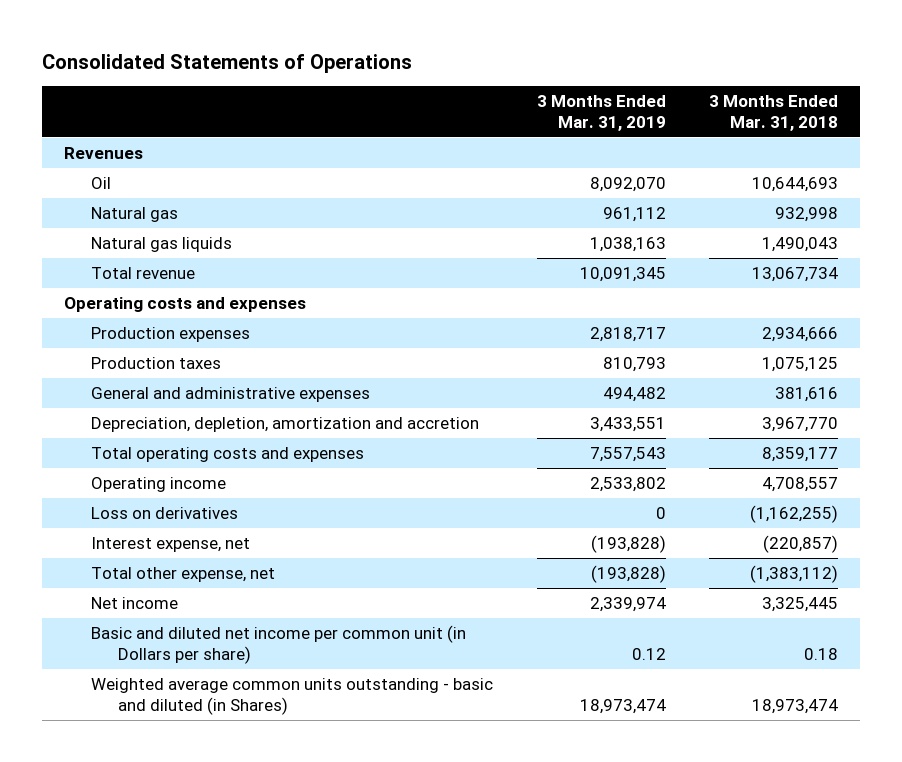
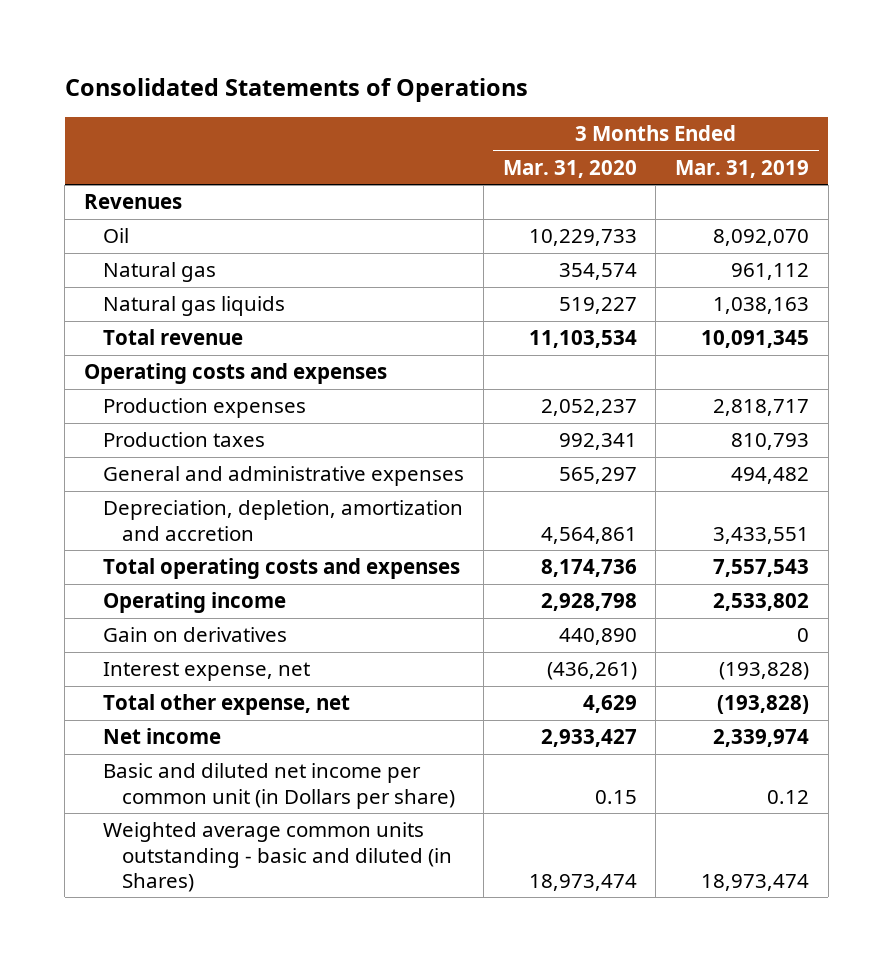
[709,95,839,132] 3 Months Ended Mar. 31, 2018 -> none
none -> [502,159,637,178] Mar. 31, 2020
[91,507,239,520] Loss on derivatives -> [103,627,288,643] Gain on derivatives

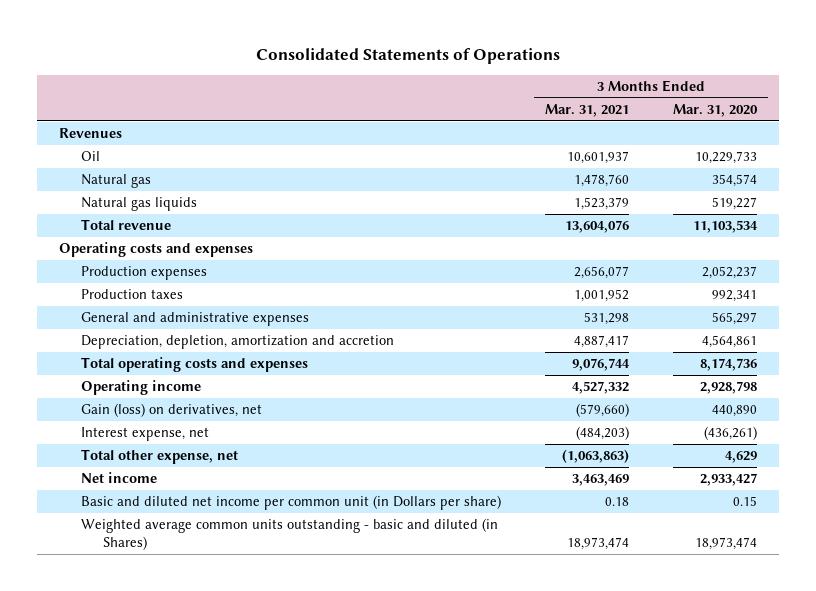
[675,159,810,178] Mar. 31, 2019 -> none
none -> [544,104,629,118] Mar. 31, 2021
[103,627,288,643] Gain on derivatives -> [81,403,263,418] Gain (loss) on derivatives, net

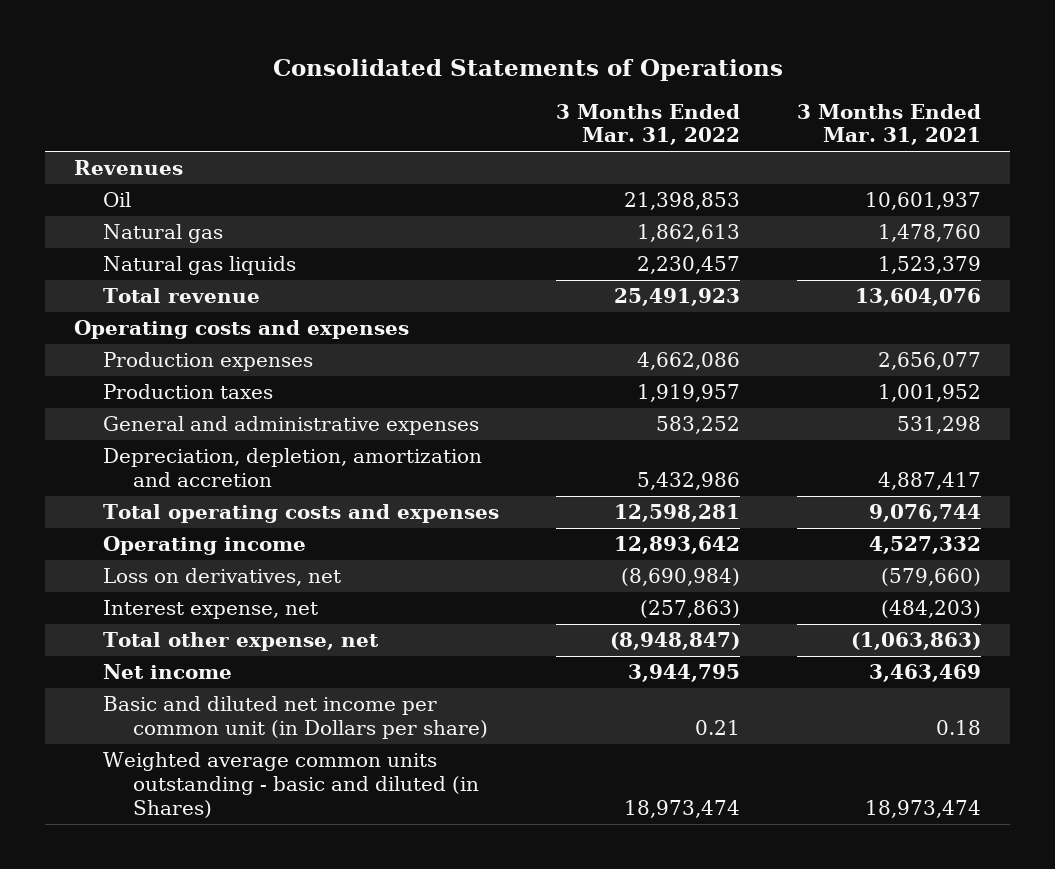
[672,104,758,118] Mar. 31, 2020 -> none
none -> [556,103,741,146] 3 Months Ended Mar. 31, 2022
[81,403,263,418] Gain (loss) on derivatives, net -> [103,568,342,587] Loss on derivatives, net

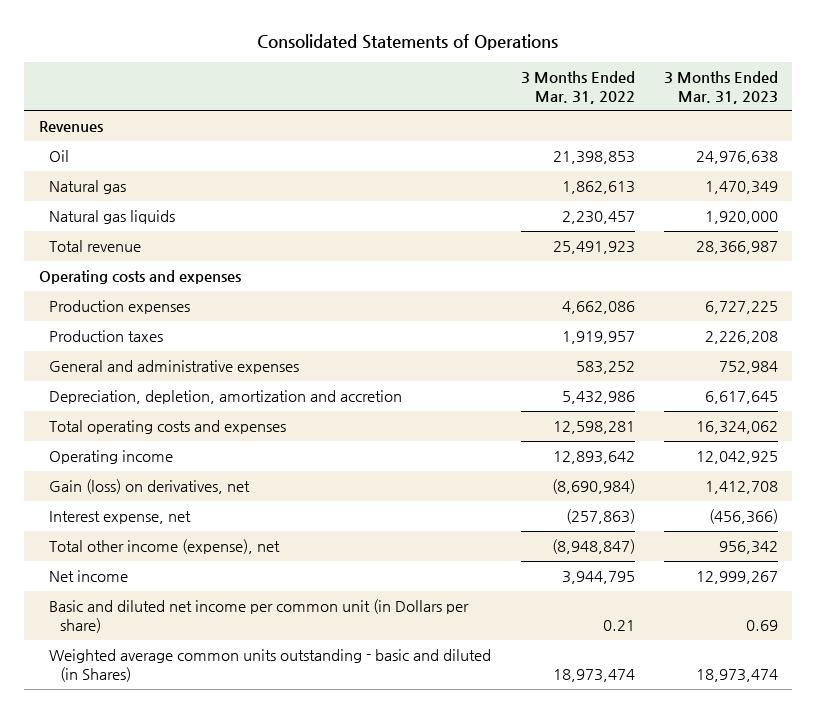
[797,103,982,146] 3 Months Ended Mar. 31, 2021 -> none
none -> [663,70,778,104] 3 Months Ended Mar. 31, 2023
[103,568,342,587] Loss on derivatives, net -> [49,478,251,494] Gain (loss) on derivatives, net
[103,632,380,652] Total other expense, net -> [49,538,281,554] Total other income (expense), net

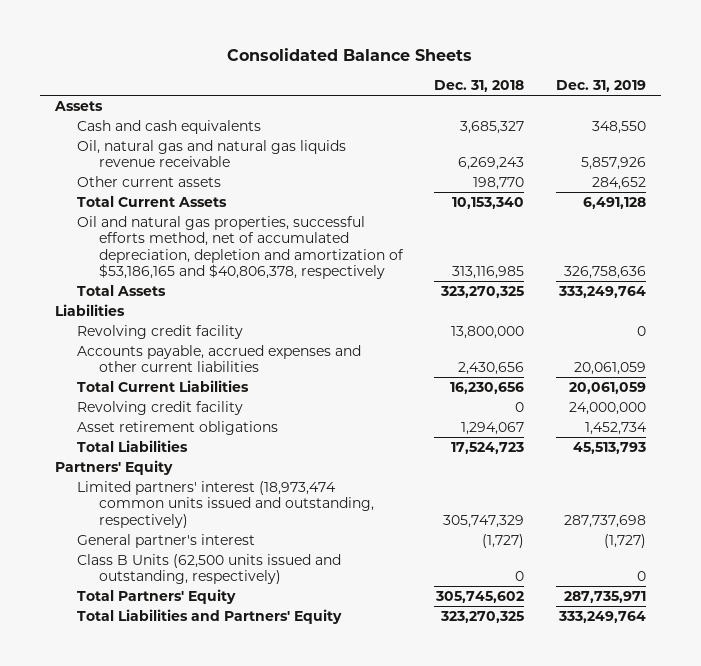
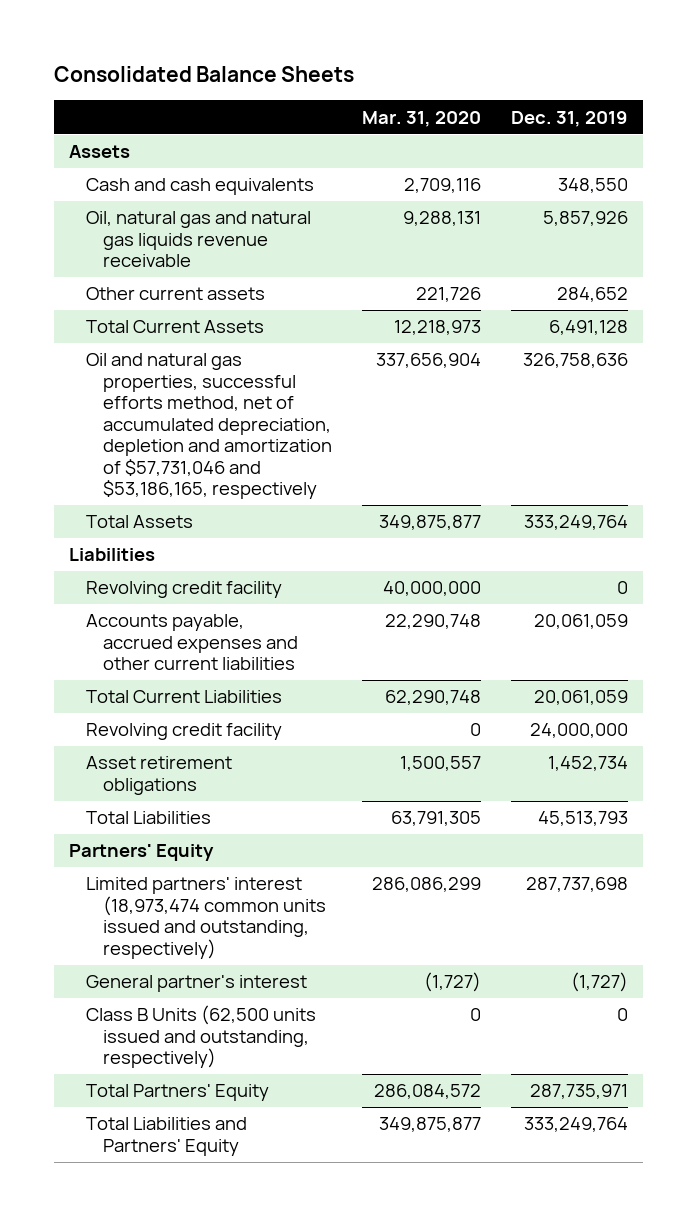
[434,80,525,93] Dec. 31, 2018 -> none
none -> [362,110,482,127] Mar. 31, 2020
[77,215,405,280] Oil and natural gas properties, successful efforts method, net of accumulated depreciation, depletion and amortization of $53,186,165 and $40,806,378, respectively -> [85,353,332,500] Oil and natural gas properties, successful efforts method, net of accumulated depreciation, depletion and amortization of $57,731,046 and $53,186,165, respectively

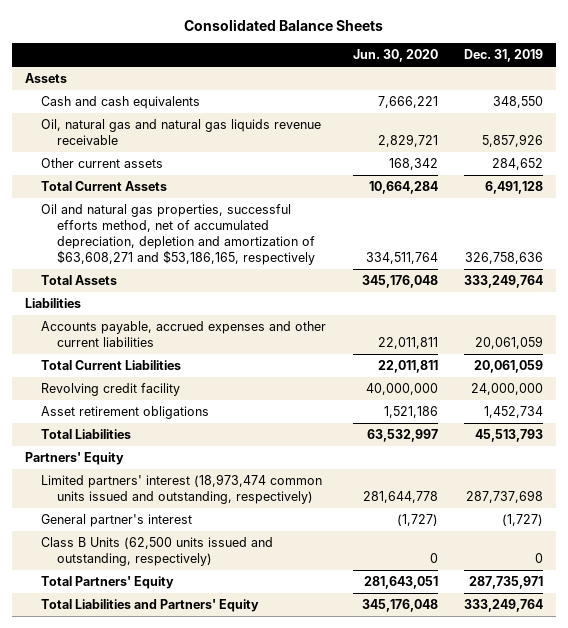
[362,110,482,127] Mar. 31, 2020 -> none
none -> [352,49,438,63] Jun. 30, 2020
[85,353,332,500] Oil and natural gas properties, successful efforts method, net of accumulated depreciation, depletion and amortization of $57,731,046 and $53,186,165, respectively -> [41,203,316,265] Oil and natural gas properties, successful efforts method, net of accumulated depreciation, depletion and amortization of $63,608,271 and $53,186,165, respectively
[85,581,282,599] Revolving credit facility -> none

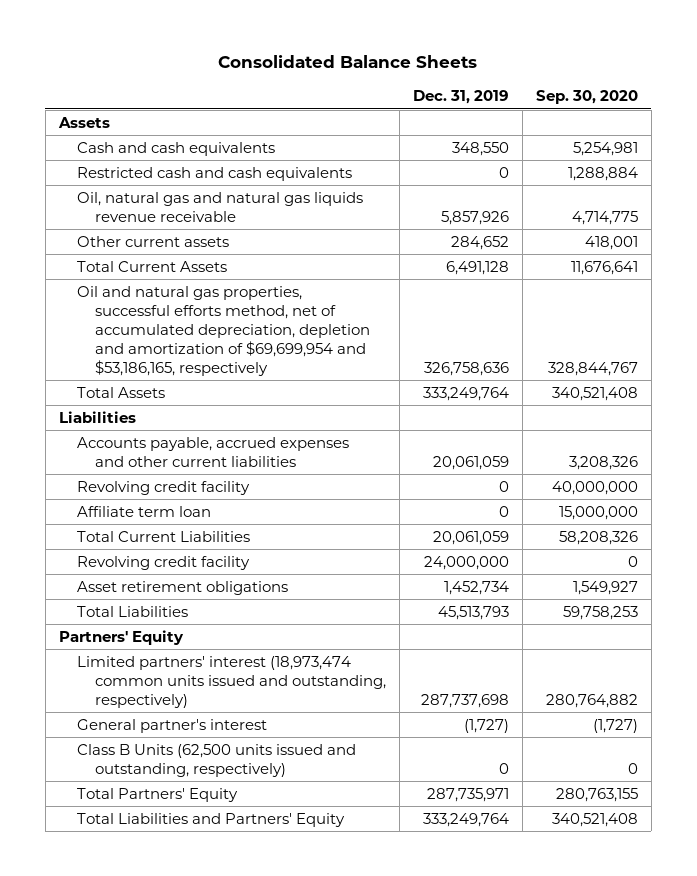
[352,49,438,63] Jun. 30, 2020 -> none
none -> [535,90,638,105] Sep. 30, 2020
none -> [76,166,352,181] Restricted cash and cash equivalents
[41,203,316,265] Oil and natural gas properties, successful efforts method, net of accumulated depreciation, depletion and amortization of $63,608,271 and $53,186,165, respectively -> [76,285,371,376] Oil and natural gas properties, successful efforts method, net of accumulated depreciation, depletion and amortization of $69,699,954 and $53,186,165, respectively
none -> [76,480,250,495] Revolving credit facility
none -> [76,505,211,517] Affiliate term loan

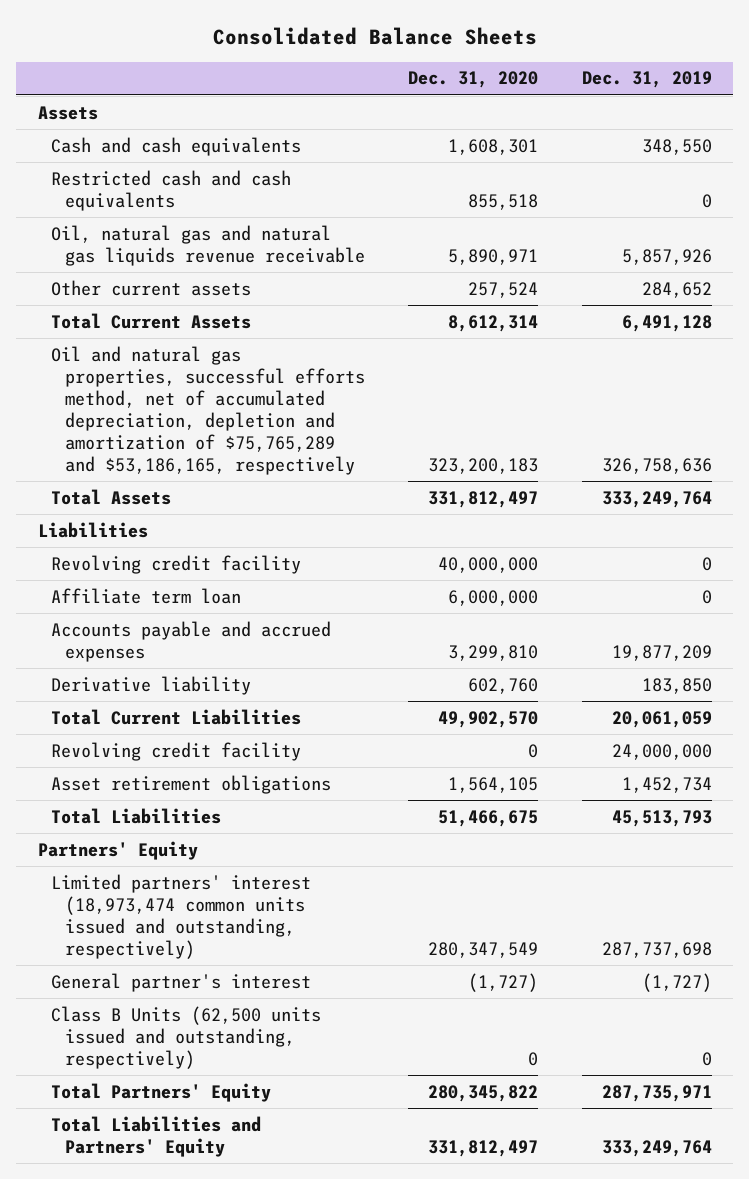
[535,90,638,105] Sep. 30, 2020 -> none
none -> [408,71,539,89] Dec. 31, 2020
[76,285,371,376] Oil and natural gas properties, successful efforts method, net of accumulated depreciation, depletion and amortization of $69,699,954 and $53,186,165, respectively -> [51,345,365,475] Oil and natural gas properties, successful efforts method, net of accumulated depreciation, depletion and amortization of $75,765,289 and $53,186,165, respectively
[76,436,349,467] Accounts payable, accrued expenses and other current liabilities -> none
none -> [51,620,332,662] Accounts payable and accrued expenses
none -> [51,675,252,695] Derivative liability

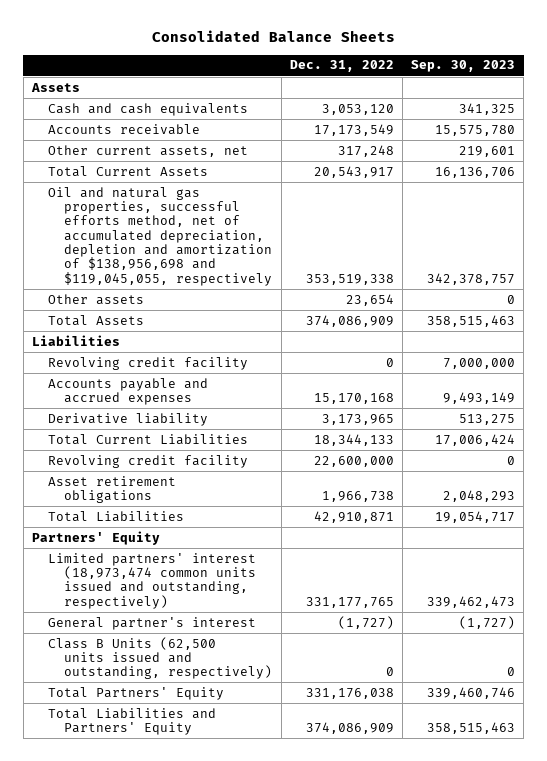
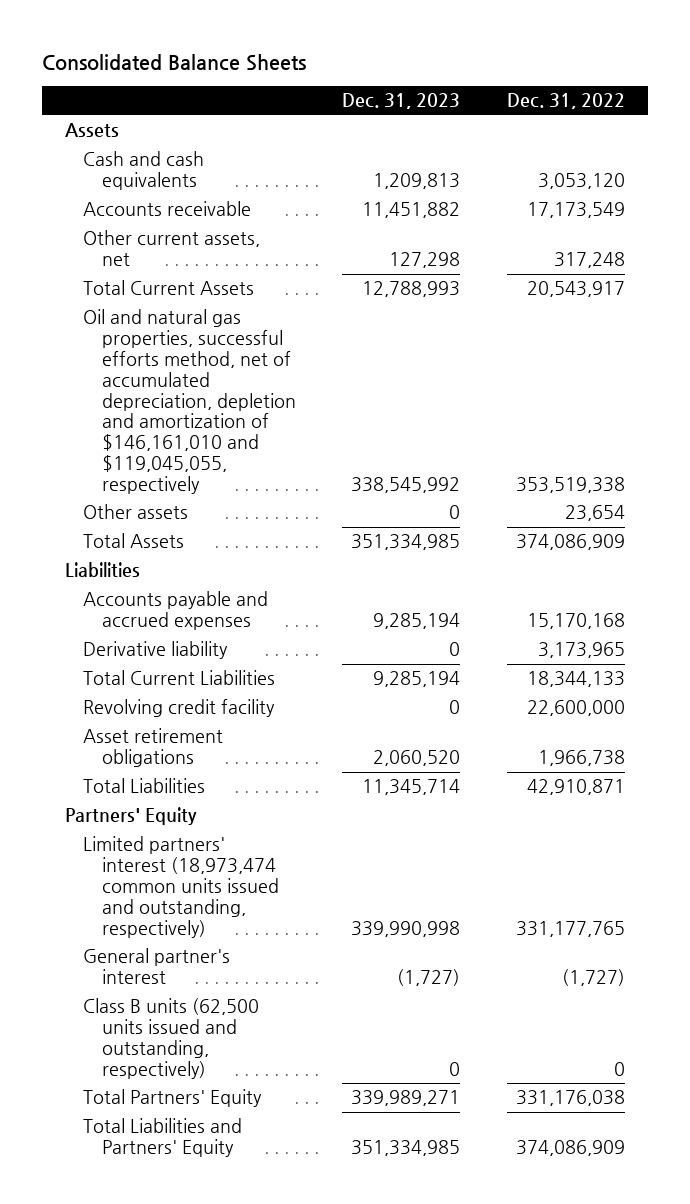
[411,60,516,73] Sep. 30, 2023 -> none
none -> [342,93,461,110] Dec. 31, 2023
[48,186,273,286] Oil and natural gas properties, successful efforts method, net of accumulated depreciation, depletion and amortization of $138,956,698 and $119,045,055, respectively -> [83,309,296,494] Oil and natural gas properties, successful efforts method, net of accumulated depreciation, depletion and amortization of $146,161,010 and $119,045,055, respectively
[48,356,249,370] Revolving credit facility -> none
[48,636,273,680] Class B Units (62,500 units issued and outstanding, respectively) -> [83,998,260,1079] Class B units (62,500 units issued and outstanding, respectively)

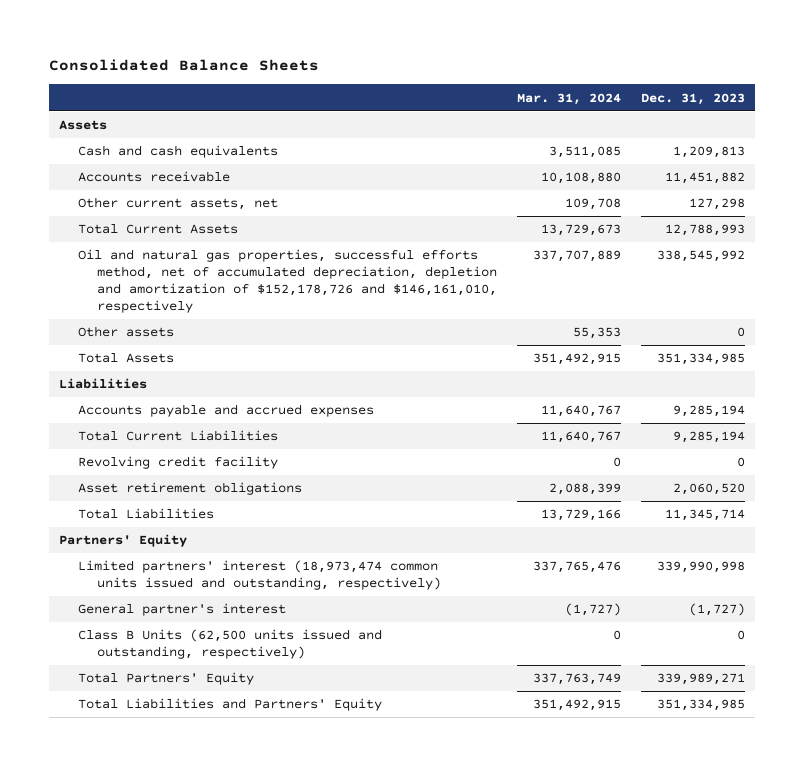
[506,93,625,110] Dec. 31, 2022 -> none
none -> [517,92,622,105] Mar. 31, 2024
[83,309,296,494] Oil and natural gas properties, successful efforts method, net of accumulated depreciation, depletion and amortization of $146,161,010 and $119,045,055, respectively -> [78,249,498,313] Oil and natural gas properties, successful efforts method, net of accumulated depreciation, depletion and amortization of $152,178,726 and $146,161,010, respectively
[83,641,229,660] Derivative liability -> none
[83,998,260,1079] Class B units (62,500 units issued and outstanding, respectively) -> [78,629,383,660] Class B Units (62,500 units issued and outstanding, respectively)

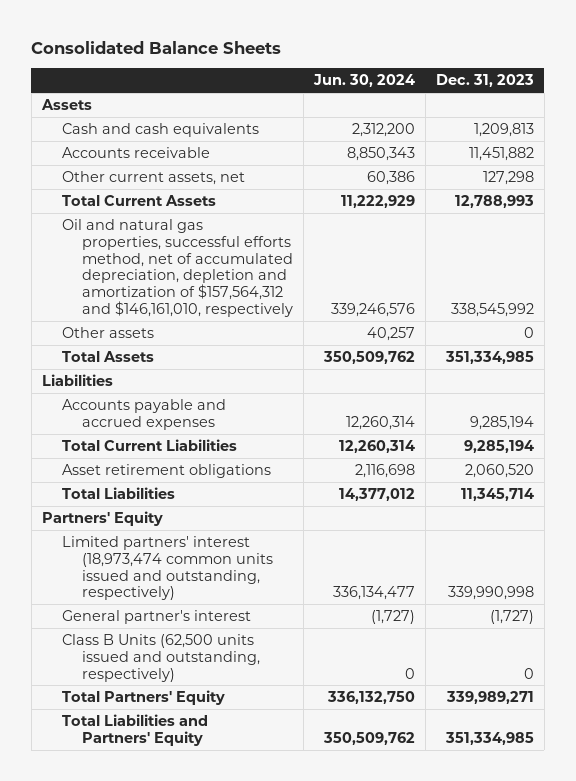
[517,92,622,105] Mar. 31, 2024 -> none
none -> [312,74,415,88] Jun. 30, 2024
[78,249,498,313] Oil and natural gas properties, successful efforts method, net of accumulated depreciation, depletion and amortization of $152,178,726 and $146,161,010, respectively -> [61,218,293,318] Oil and natural gas properties, successful efforts method, net of accumulated depreciation, depletion and amortization of $157,564,312 and $146,161,010, respectively
[78,456,279,470] Revolving credit facility -> none

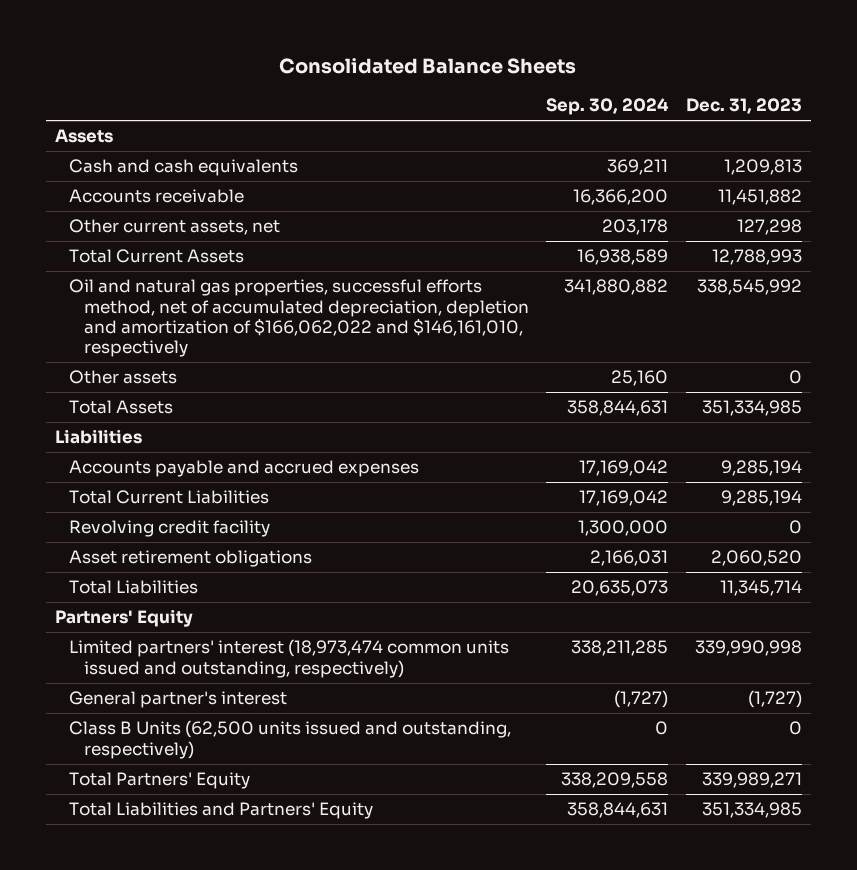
[312,74,415,88] Jun. 30, 2024 -> none
none -> [546,98,670,116] Sep. 30, 2024
[61,218,293,318] Oil and natural gas properties, successful efforts method, net of accumulated depreciation, depletion and amortization of $157,564,312 and $146,161,010, respectively -> [69,279,529,358] Oil and natural gas properties, successful efforts method, net of accumulated depreciation, depletion and amortization of $166,062,022 and $146,161,010, respectively
none -> [69,520,271,538] Revolving credit facility

